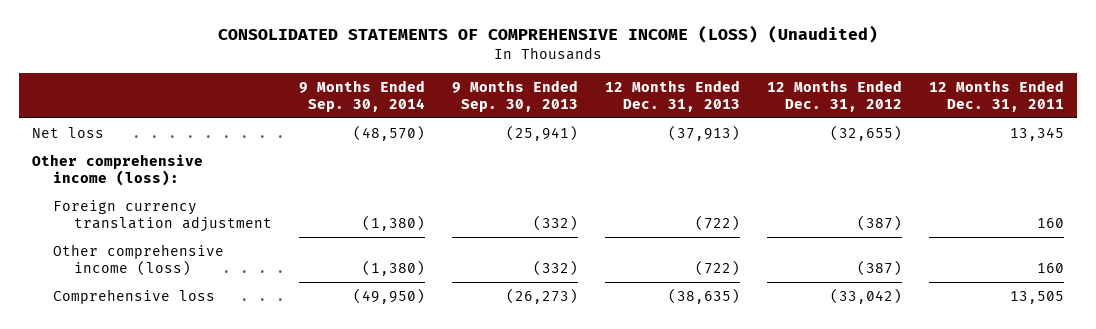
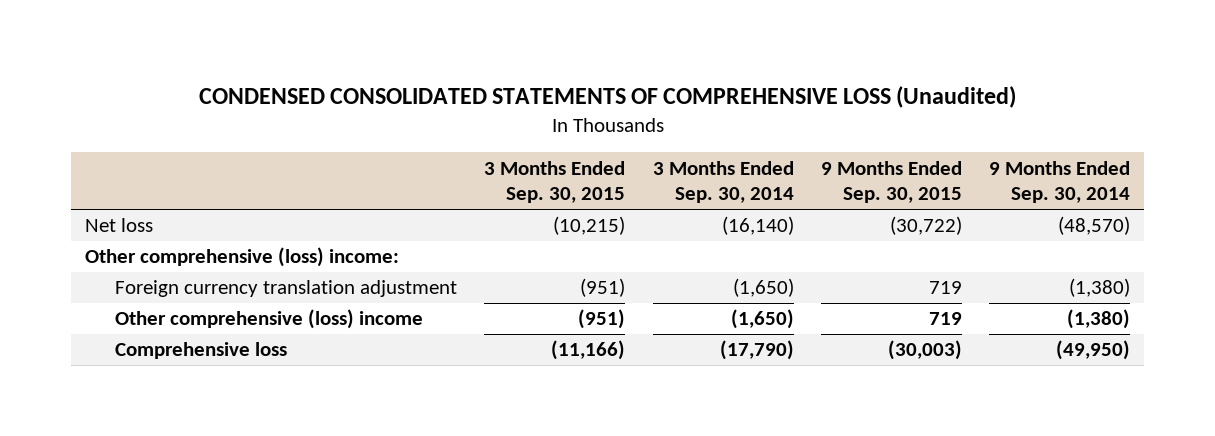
[218,25,879,44] CONSOLIDATED STATEMENTS OF COMPREHENSIVE INCOME (LOSS) (Unaudited) -> [198,85,1016,108] CONDENSED CONSOLIDATED STATEMENTS OF COMPREHENSIVE LOSS (Unaudited)
[451,79,578,112] 9 Months Ended Sep. 30, 2013 -> none
[604,79,740,112] 12 Months Ended Dec. 31, 2013 -> none
[766,79,902,112] 12 Months Ended Dec. 31, 2012 -> none
[928,79,1064,112] 12 Months Ended Dec. 31, 2011 -> none
none -> [484,160,626,204] 3 Months Ended Sep. 30, 2015
none -> [652,160,794,204] 3 Months Ended Sep. 30, 2014
none -> [820,160,962,204] 9 Months Ended Sep. 30, 2015
[32,153,204,186] Other comprehensive income (loss): -> [85,247,400,268] Other comprehensive (loss) income:
[53,243,225,276] Other comprehensive income (loss) -> [114,309,423,330] Other comprehensive (loss) income

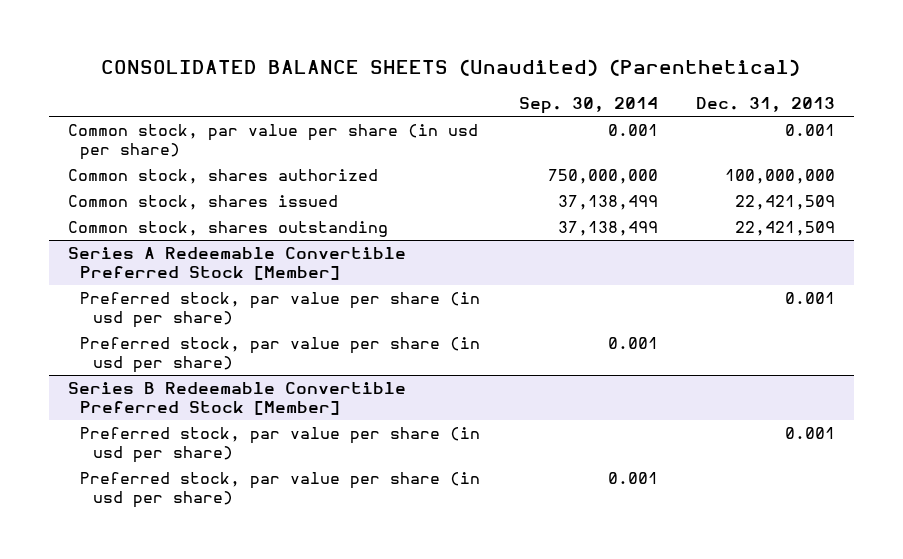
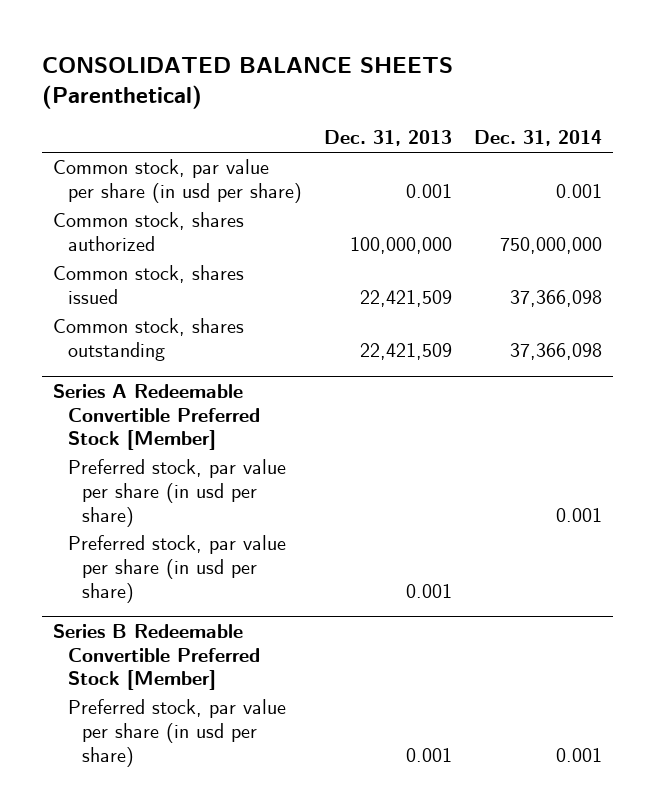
[101,58,801,76] CONSOLIDATED BALANCE SHEETS (Unaudited) (Parenthetical) -> [42,56,454,110] CONSOLIDATED BALANCE SHEETS (Parenthetical)
[518,97,658,115] Sep. 30, 2014 -> none
none -> [473,130,602,147] Dec. 31, 2014
[80,292,481,329] Preferred stock, par value per share (in usd per share) -> [67,535,286,603] Preferred stock, par value per share (in usd per share)
[80,472,481,509] Preferred stock, par value per share (in usd per share) -> none

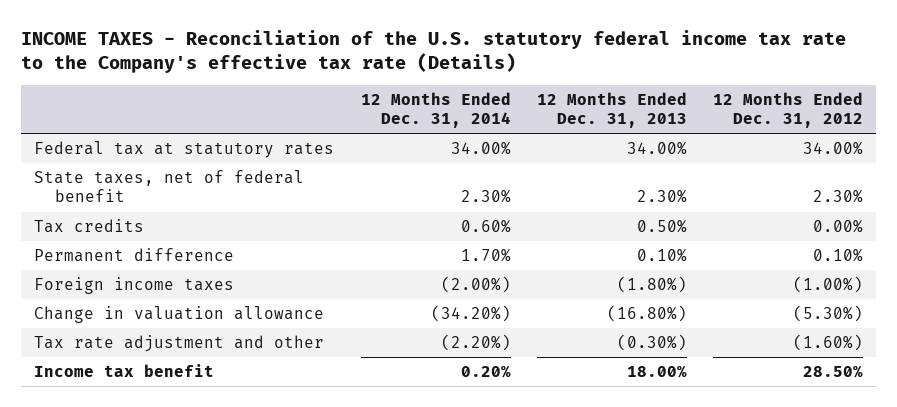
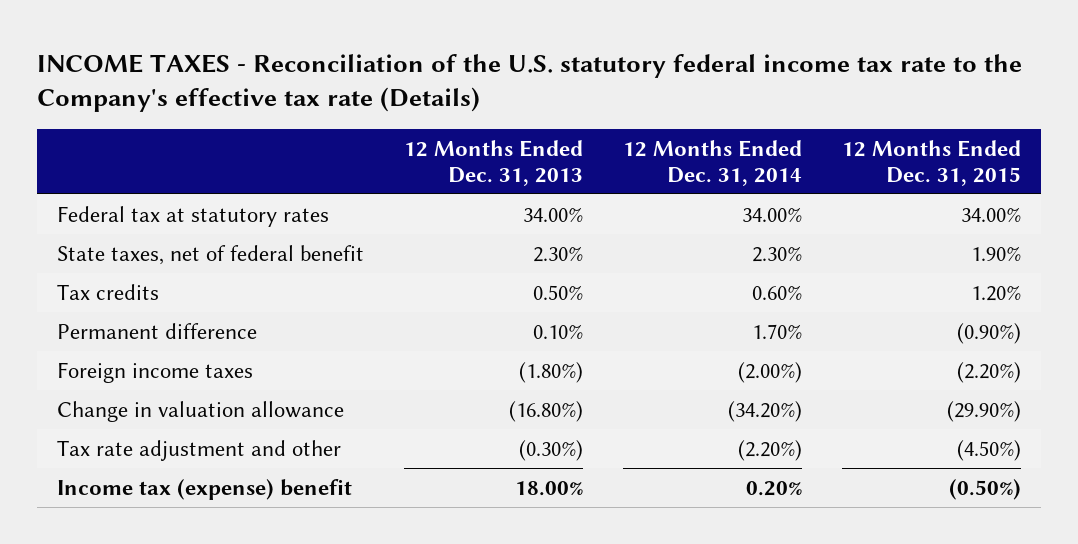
[712,91,863,129] 12 Months Ended Dec. 31, 2012 -> none
none -> [842,139,1022,186] 12 Months Ended Dec. 31, 2015
[34,363,215,377] Income tax benefit -> [56,478,352,500] Income tax (expense) benefit

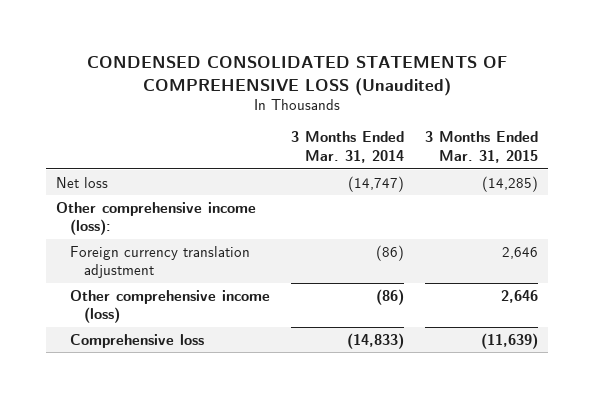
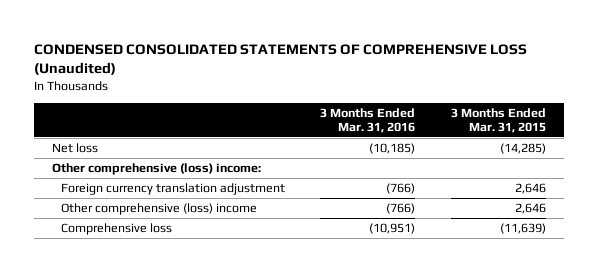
[290,131,404,164] 3 Months Ended Mar. 31, 2014 -> none
none -> [320,107,416,134] 3 Months Ended Mar. 31, 2016
[56,201,257,236] Other comprehensive income (loss): -> [51,162,261,175] Other comprehensive (loss) income:
[70,289,271,324] Other comprehensive income (loss) -> [61,202,258,215] Other comprehensive (loss) income

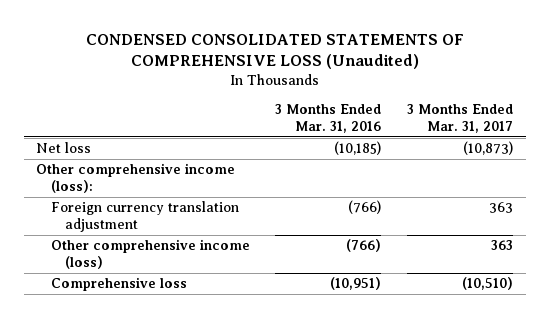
[450,107,546,134] 3 Months Ended Mar. 31, 2015 -> none
none -> [407,104,514,134] 3 Months Ended Mar. 31, 2017
[51,162,261,175] Other comprehensive (loss) income: -> [36,163,236,194] Other comprehensive income (loss):
[61,202,258,215] Other comprehensive (loss) income -> [50,239,250,270] Other comprehensive income (loss)

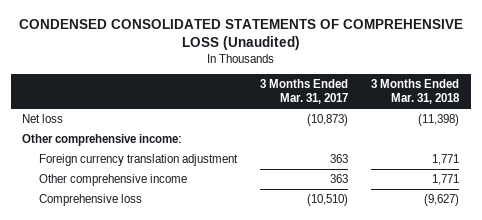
[275,104,382,134] 3 Months Ended Mar. 31, 2016 -> none
none -> [371,79,461,105] 3 Months Ended Mar. 31, 2018
[36,163,236,194] Other comprehensive income (loss): -> [22,134,183,147] Other comprehensive income:
[50,239,250,270] Other comprehensive income (loss) -> [38,174,187,187] Other comprehensive income

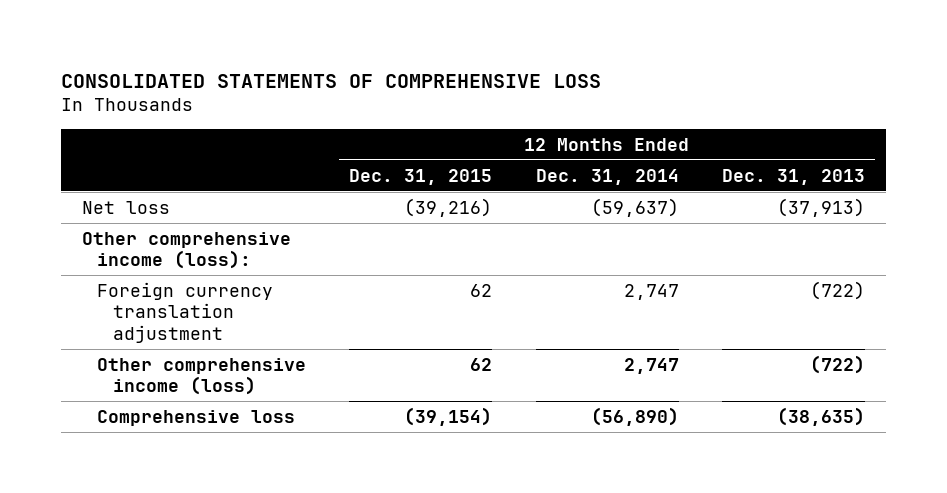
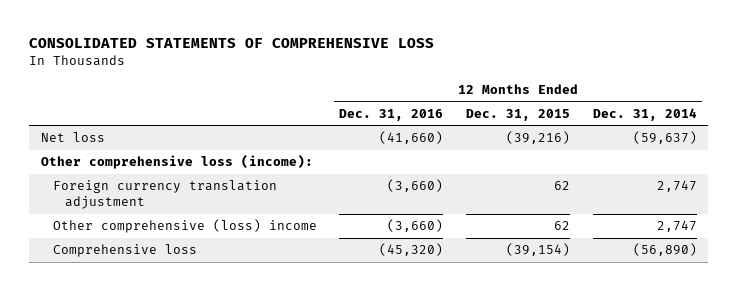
[721,168,865,185] Dec. 31, 2013 -> none
none -> [339,108,444,121] Dec. 31, 2016
[82,231,292,270] Other comprehensive income (loss): -> [40,155,313,170] Other comprehensive loss (income):
[97,357,307,396] Other comprehensive income (loss) -> [52,219,317,234] Other comprehensive (loss) income

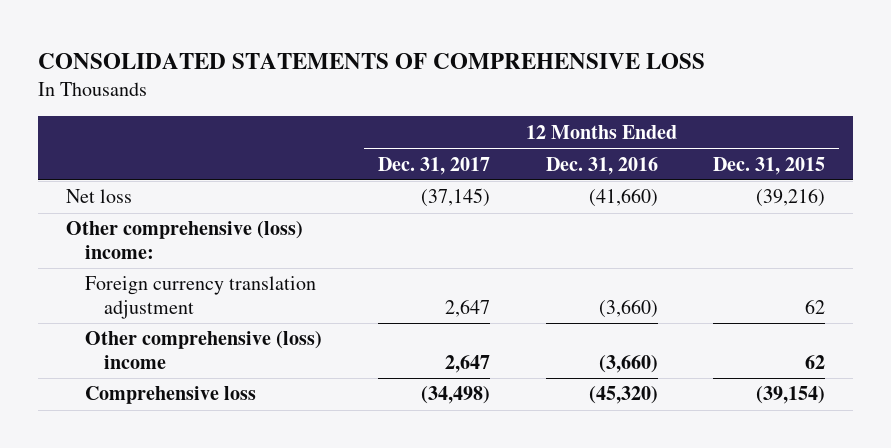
[592,107,697,121] Dec. 31, 2014 -> none
none -> [377,156,490,175] Dec. 31, 2017
[40,155,313,170] Other comprehensive loss (income): -> [66,221,304,259] Other comprehensive (loss) income:

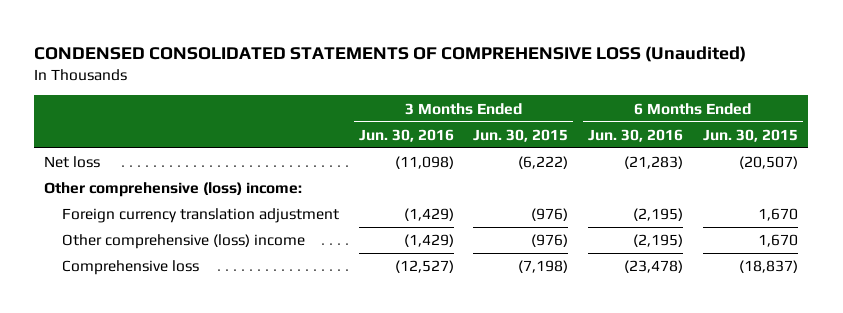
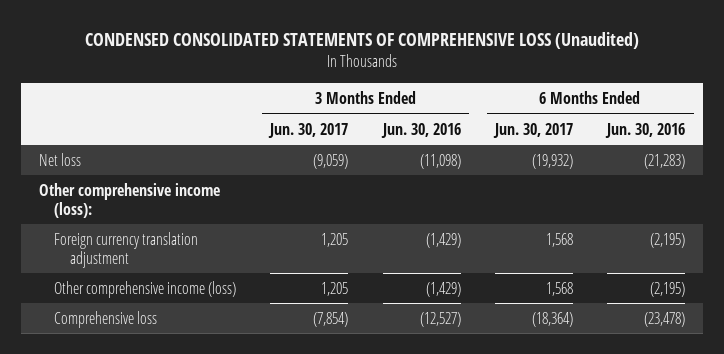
[473,128,569,142] Jun. 30, 2015 -> none
[703,128,799,142] Jun. 30, 2015 -> none
none -> [268,122,349,138] Jun. 30, 2017
none -> [493,122,574,138] Jun. 30, 2017
[44,182,303,198] Other comprehensive (loss) income: -> [38,182,220,218] Other comprehensive income (loss):
[61,234,305,250] Other comprehensive (loss) income -> [54,280,237,298] Other comprehensive income (loss)

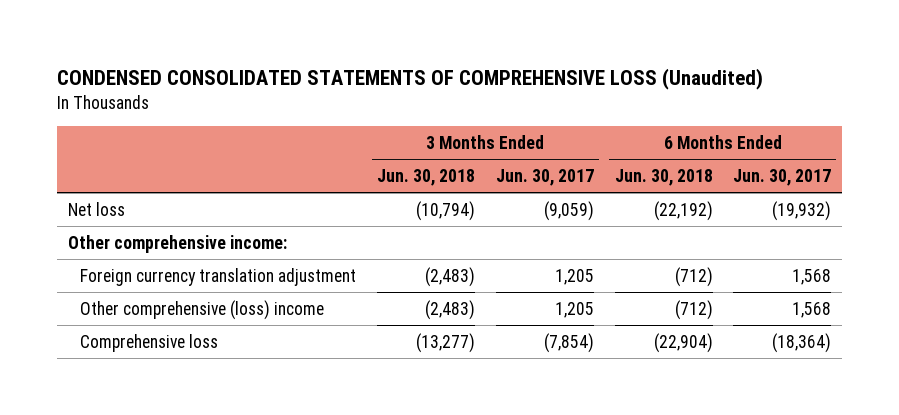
[380,122,461,138] Jun. 30, 2016 -> none
[605,122,686,138] Jun. 30, 2016 -> none
none -> [377,169,476,187] Jun. 30, 2018
none -> [614,169,713,187] Jun. 30, 2018
[38,182,220,218] Other comprehensive income (loss): -> [67,234,287,253] Other comprehensive income:
[54,280,237,298] Other comprehensive income (loss) -> [80,299,325,320] Other comprehensive (loss) income

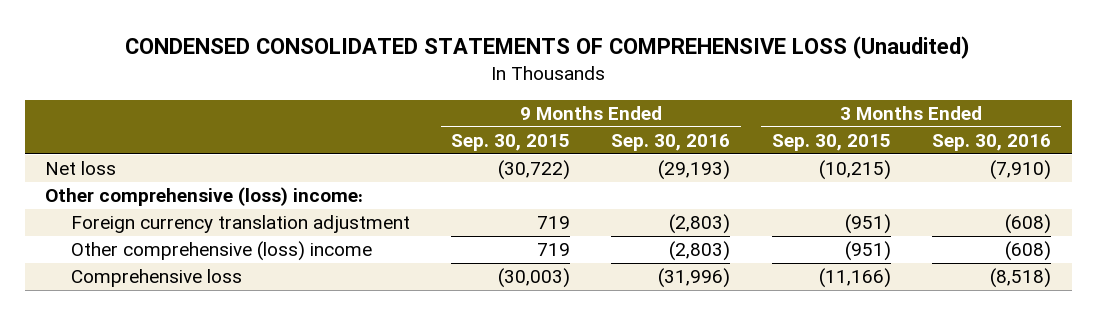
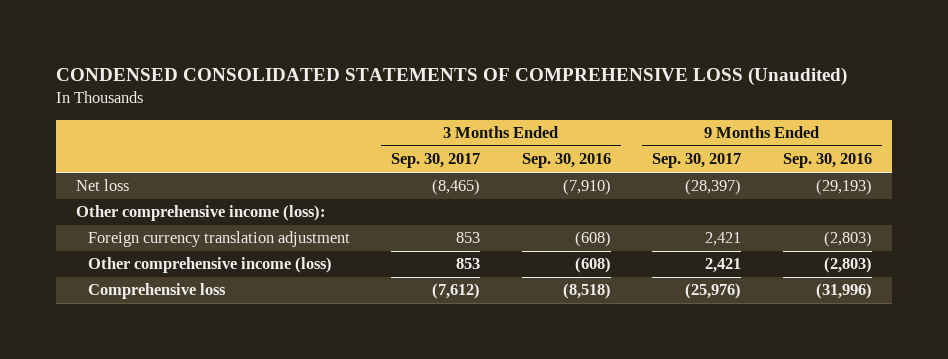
[451,134,571,152] Sep. 30, 2015 -> none
[771,134,891,152] Sep. 30, 2015 -> none
none -> [391,153,481,169] Sep. 30, 2017
none -> [652,153,742,169] Sep. 30, 2017
[45,187,364,207] Other comprehensive (loss) income: -> [76,205,327,222] Other comprehensive income (loss):
[70,241,372,262] Other comprehensive (loss) income -> [88,257,333,274] Other comprehensive income (loss)

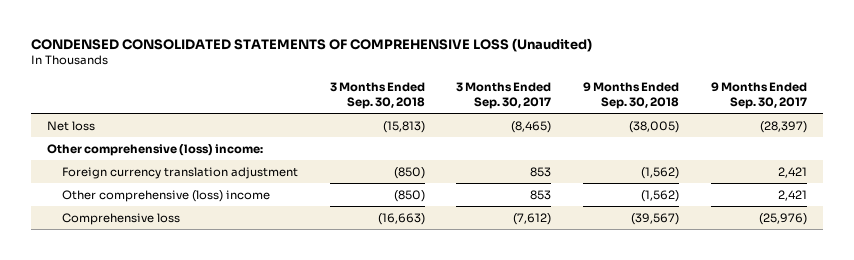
[521,153,611,169] Sep. 30, 2016 -> none
[782,153,872,169] Sep. 30, 2016 -> none
none -> [329,82,425,109] 3 Months Ended Sep. 30, 2018
none -> [583,82,680,109] 9 Months Ended Sep. 30, 2018
[76,205,327,222] Other comprehensive income (loss): -> [47,143,264,156] Other comprehensive (loss) income:
[88,257,333,274] Other comprehensive income (loss) -> [62,189,271,202] Other comprehensive (loss) income

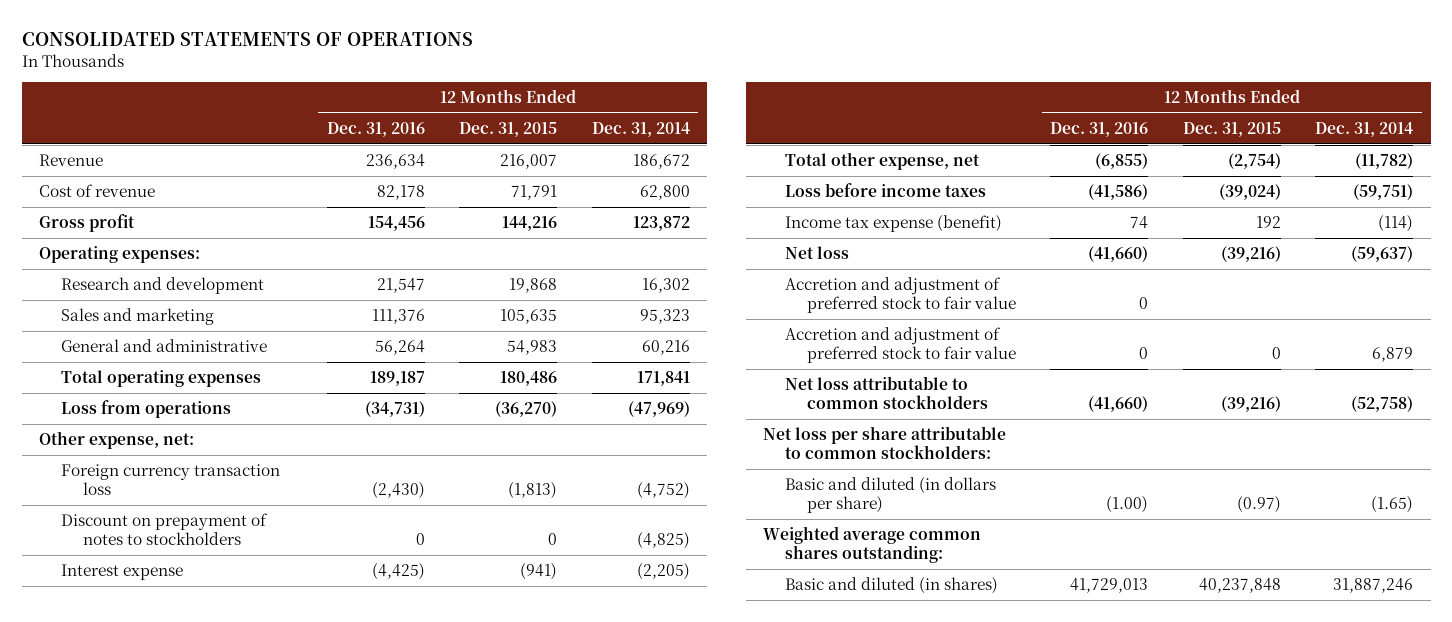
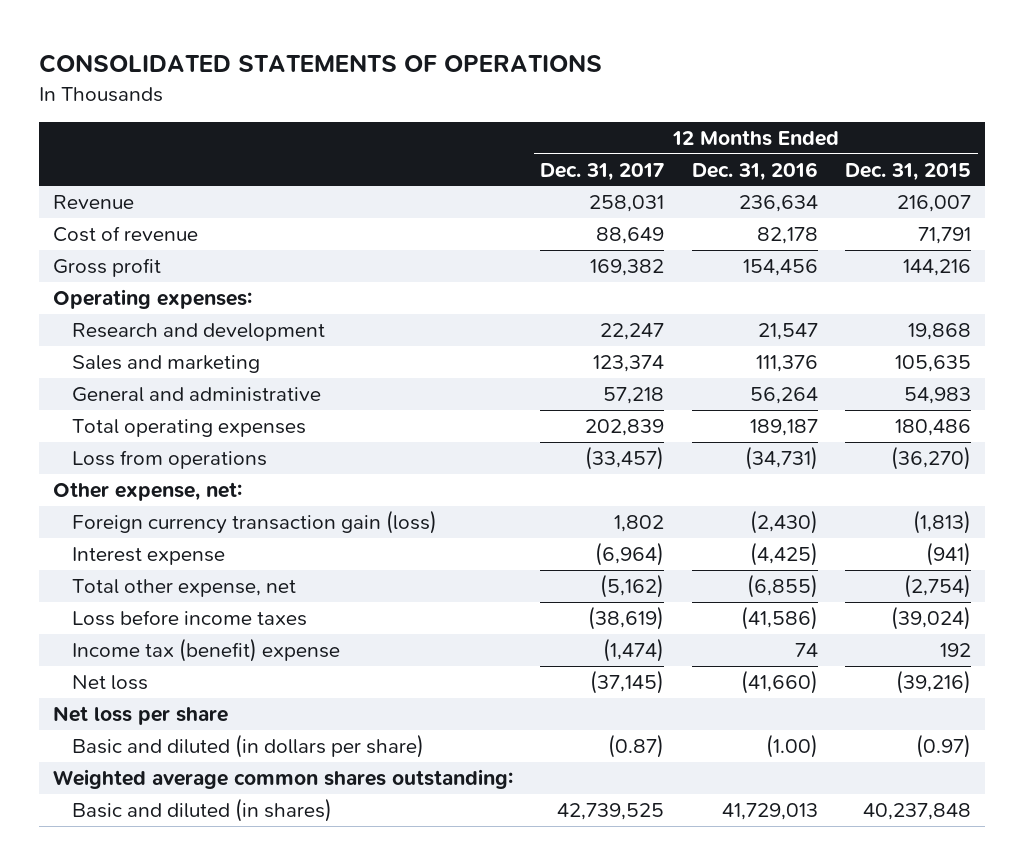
[591,122,690,138] Dec. 31, 2014 -> none
none -> [540,162,665,181] Dec. 31, 2017
[61,513,269,546] Discount on prepayment of notes to stockholders -> none
[61,464,281,496] Foreign currency transaction loss -> [71,510,437,535] Foreign currency transaction gain (loss)
[784,215,1002,233] Income tax expense (benefit) -> [71,638,340,663] Income tax (benefit) expense
[784,277,1016,314] Accretion and adjustment of preferred stock to fair value -> none
[784,327,1016,364] Accretion and adjustment of preferred stock to fair value -> none
[784,376,988,410] Net loss attributable to common stockholders -> none
[762,426,1006,460] Net loss per share attributable to common stockholders: -> [52,706,228,726] Net loss per share

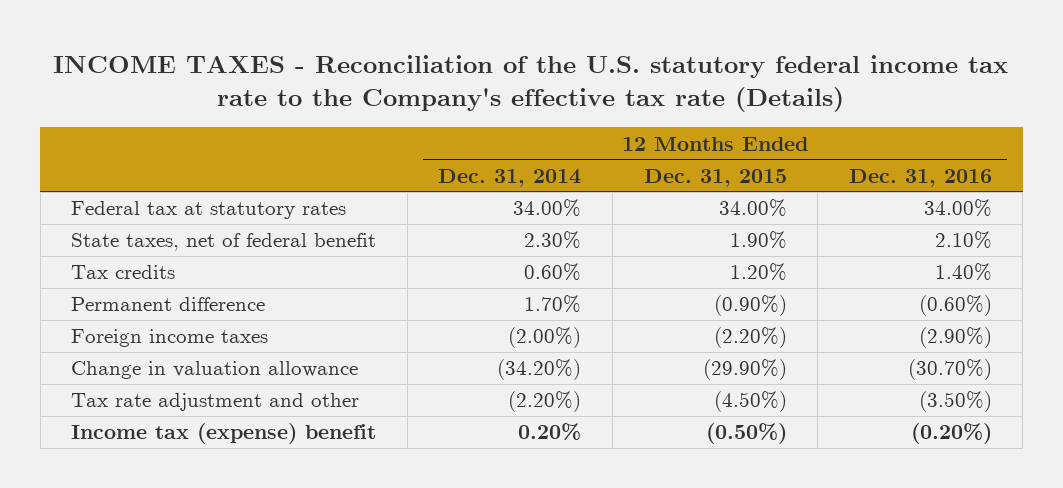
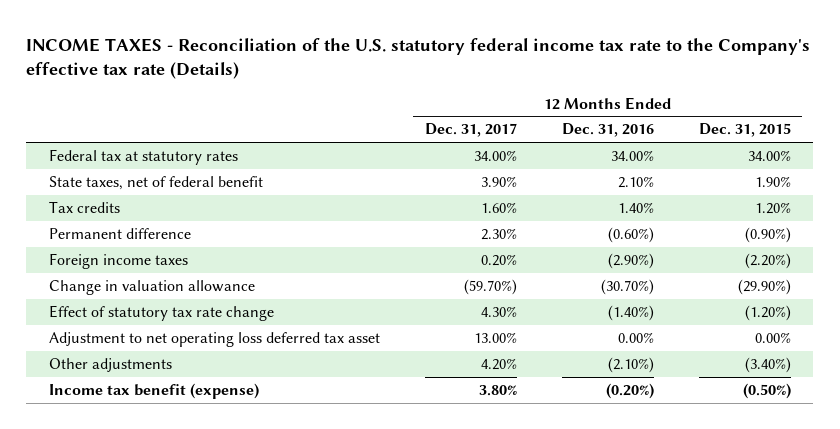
[438,168,582,187] Dec. 31, 2014 -> none
none -> [424,123,517,138] Dec. 31, 2017
none -> [48,304,274,321] Effect of statutory tax rate change
none -> [48,331,380,347] Adjustment to net operating loss deferred tax asset
[71,393,360,412] Tax rate adjustment and other -> [48,357,172,372] Other adjustments
[713,391,787,413] (4.50%) -> [744,356,791,373] (3.40%)
[918,391,992,413] (3.50%) -> [607,356,654,373] (2.10%)
[71,423,377,445] Income tax (expense) benefit -> [48,382,259,399] Income tax benefit (expense)

